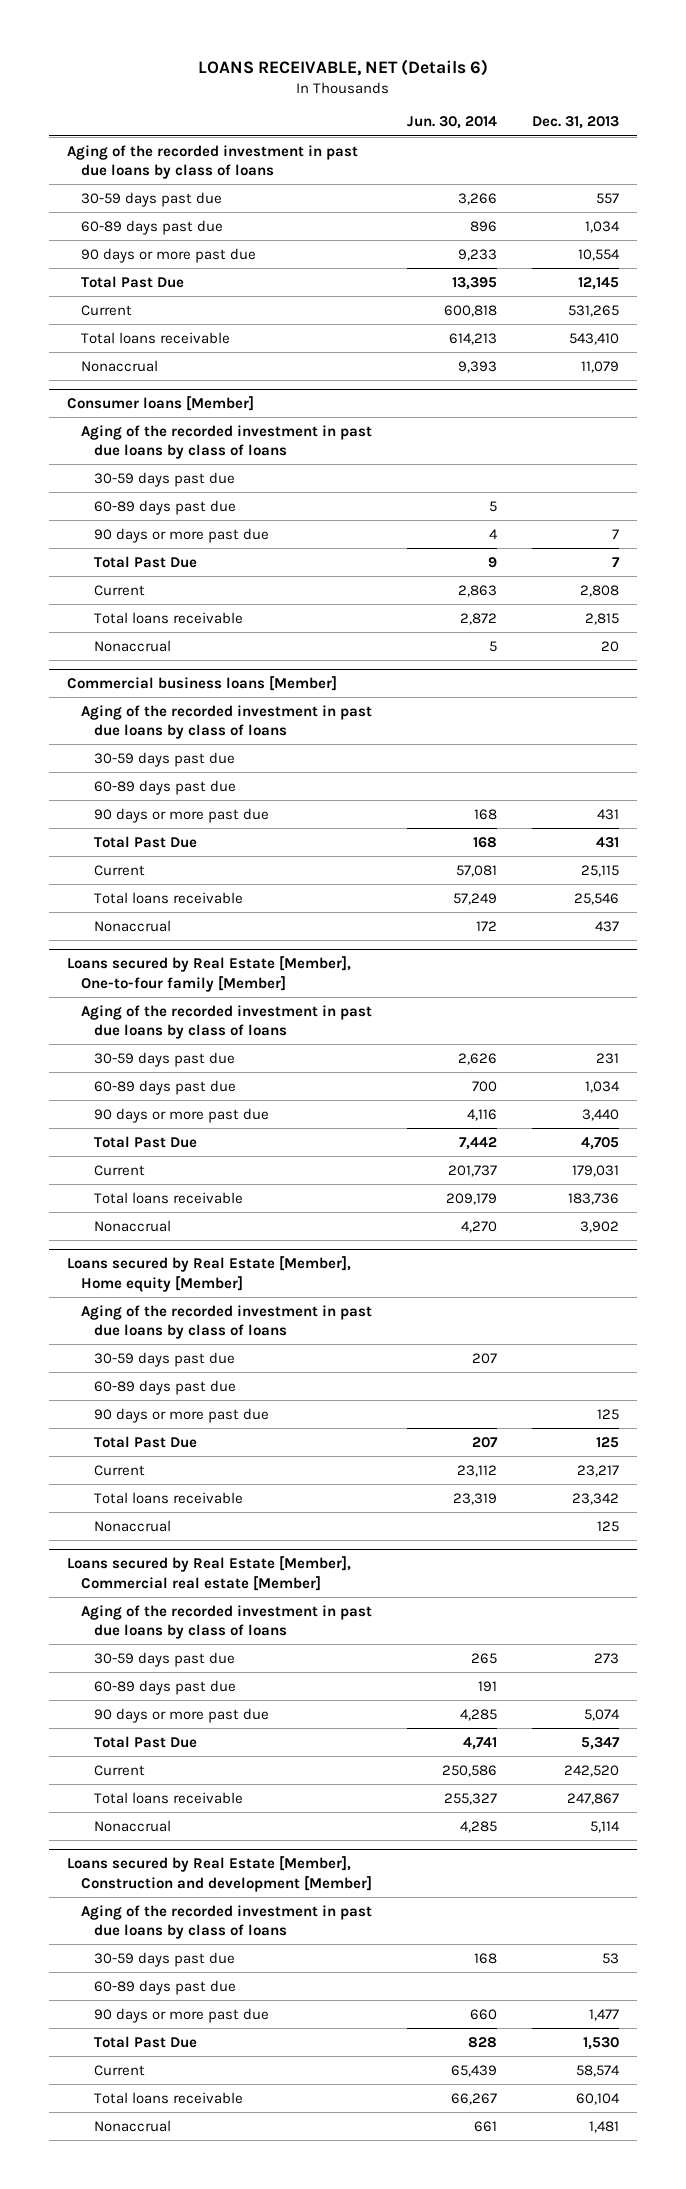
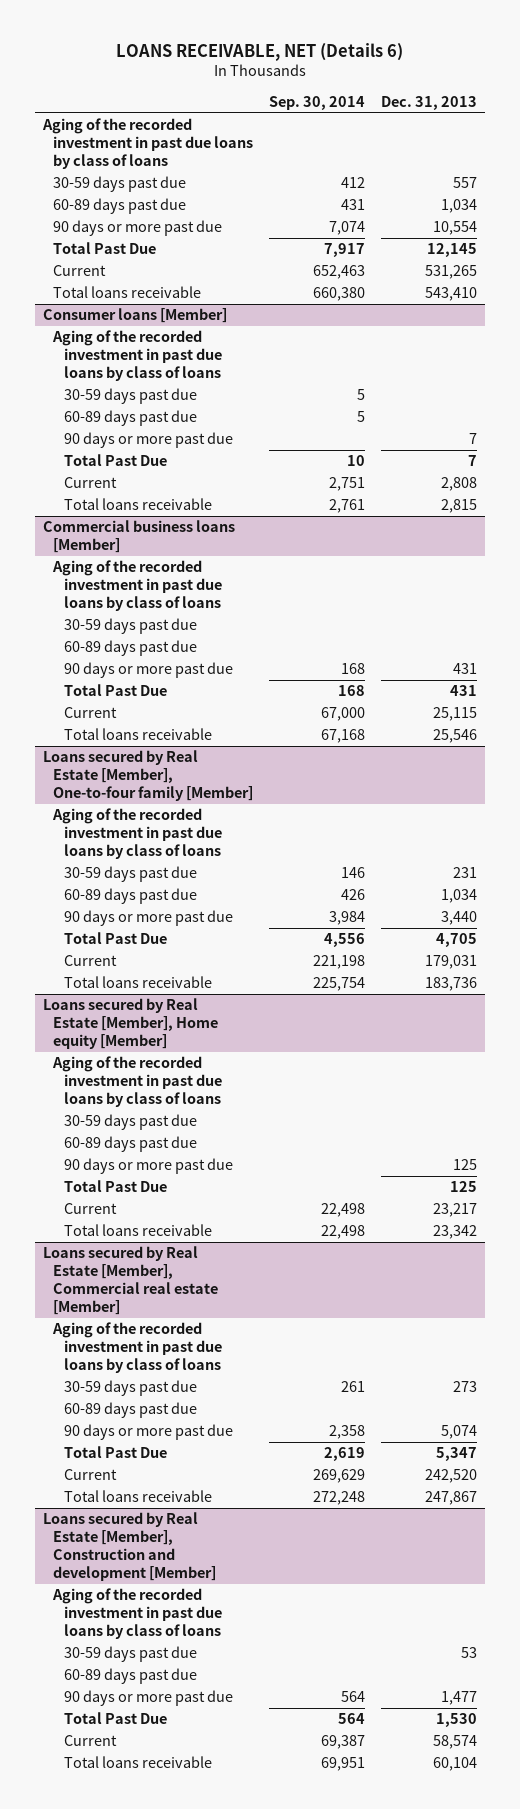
[406,116,497,130] Jun. 30, 2014 -> none
none -> [269,95,366,110] Sep. 30, 2014
[80,359,158,372] Nonaccrual -> none
[94,639,172,652] Nonaccrual -> none
[94,919,172,932] Nonaccrual -> none
[94,1219,172,1232] Nonaccrual -> none
[94,1519,172,1532] Nonaccrual -> none
[94,1819,172,1832] Nonaccrual -> none
[94,2119,172,2132] Nonaccrual -> none

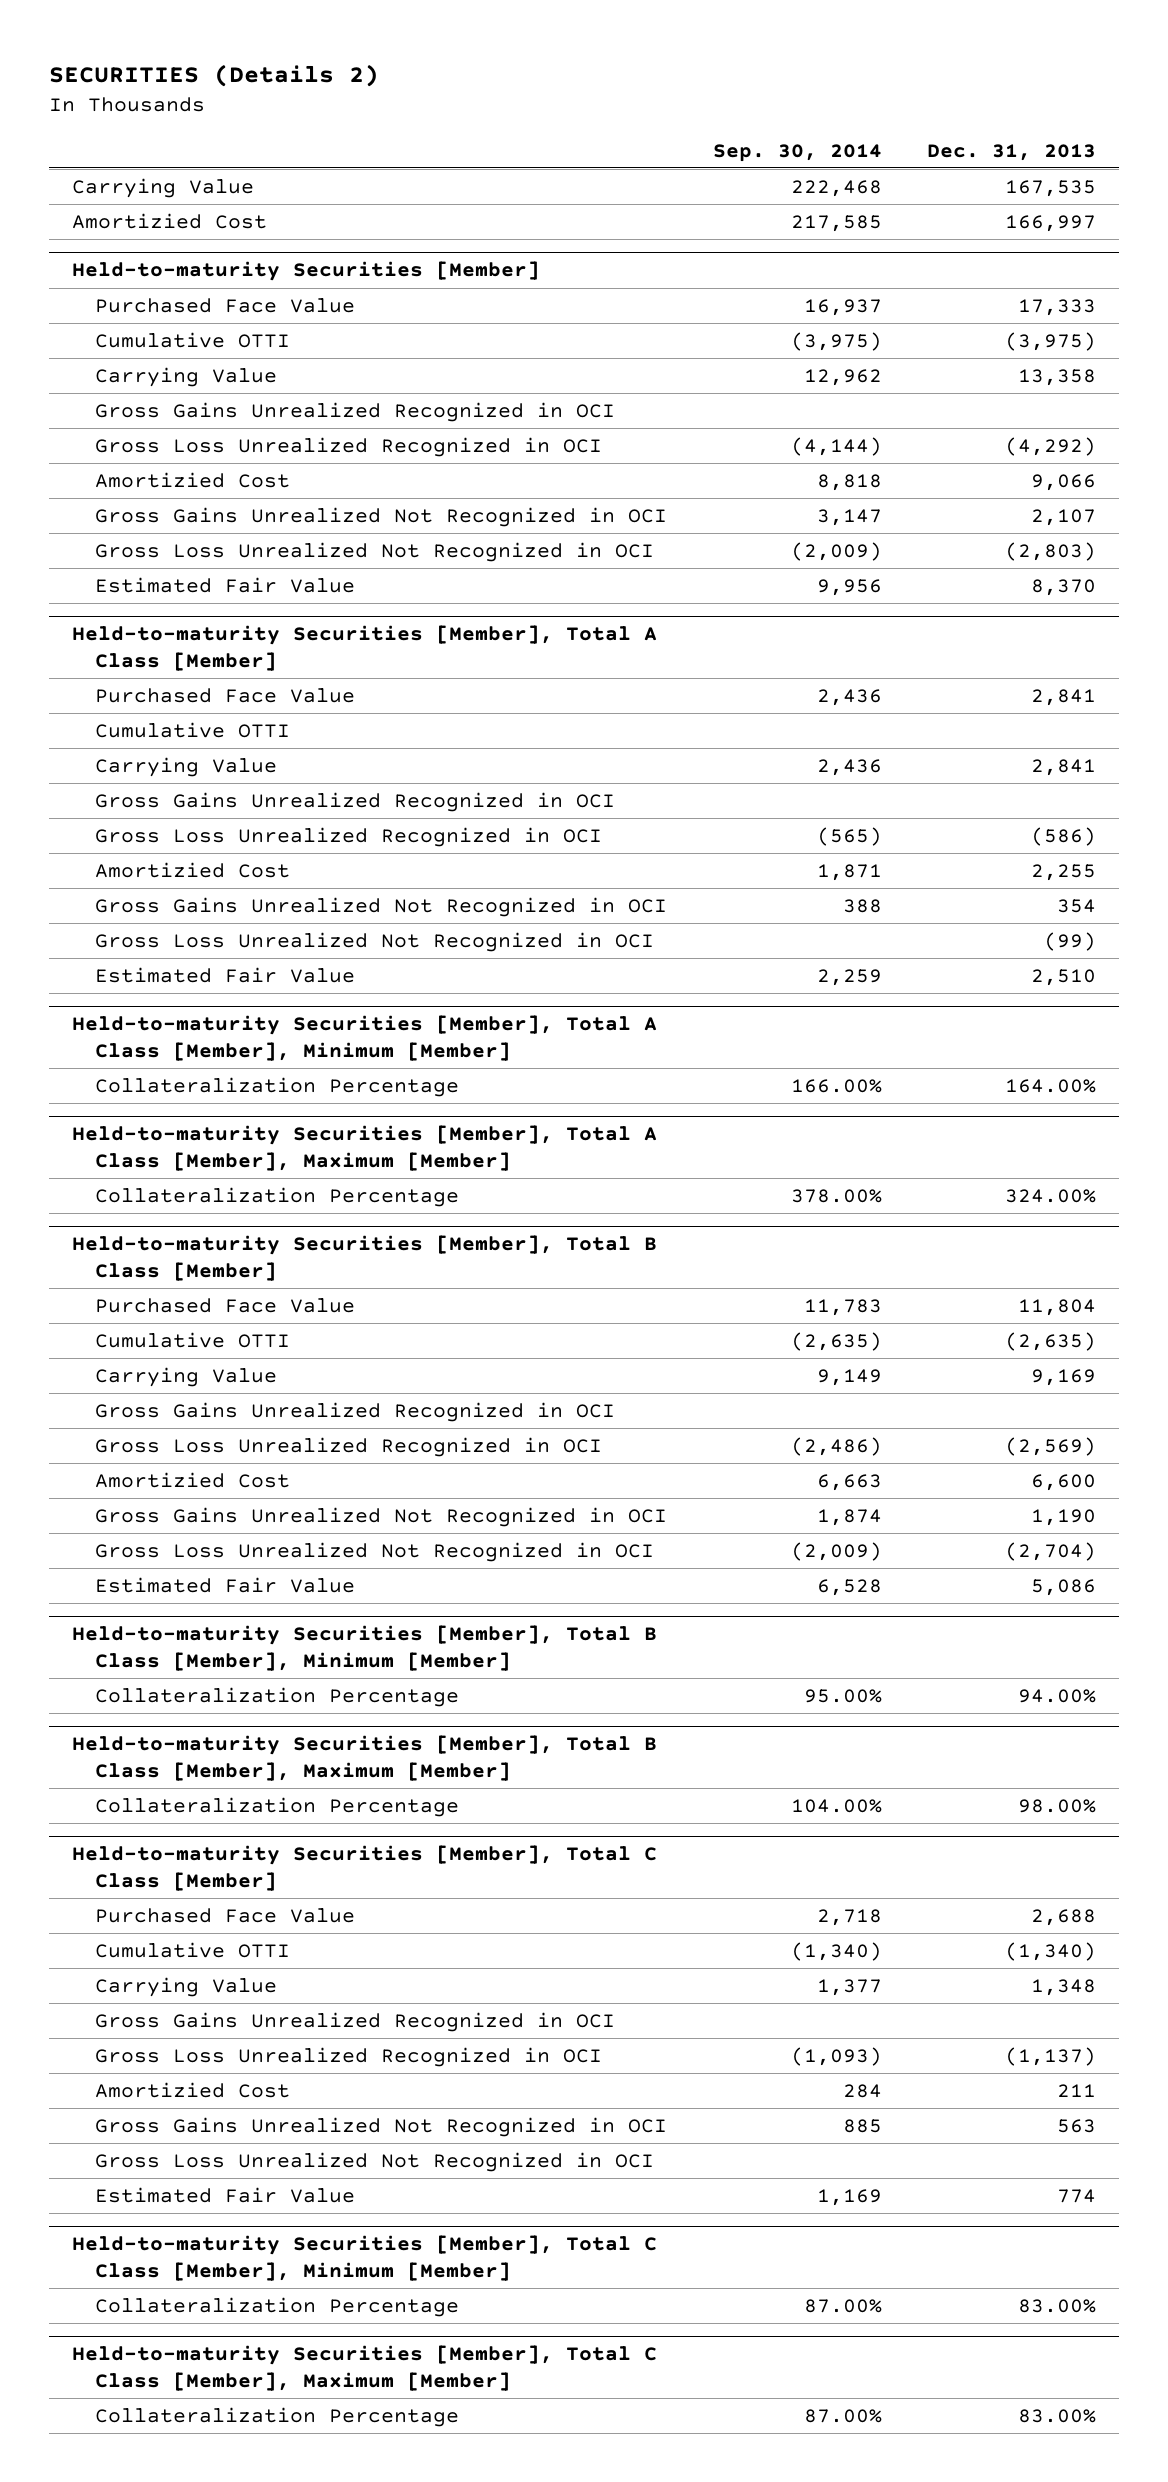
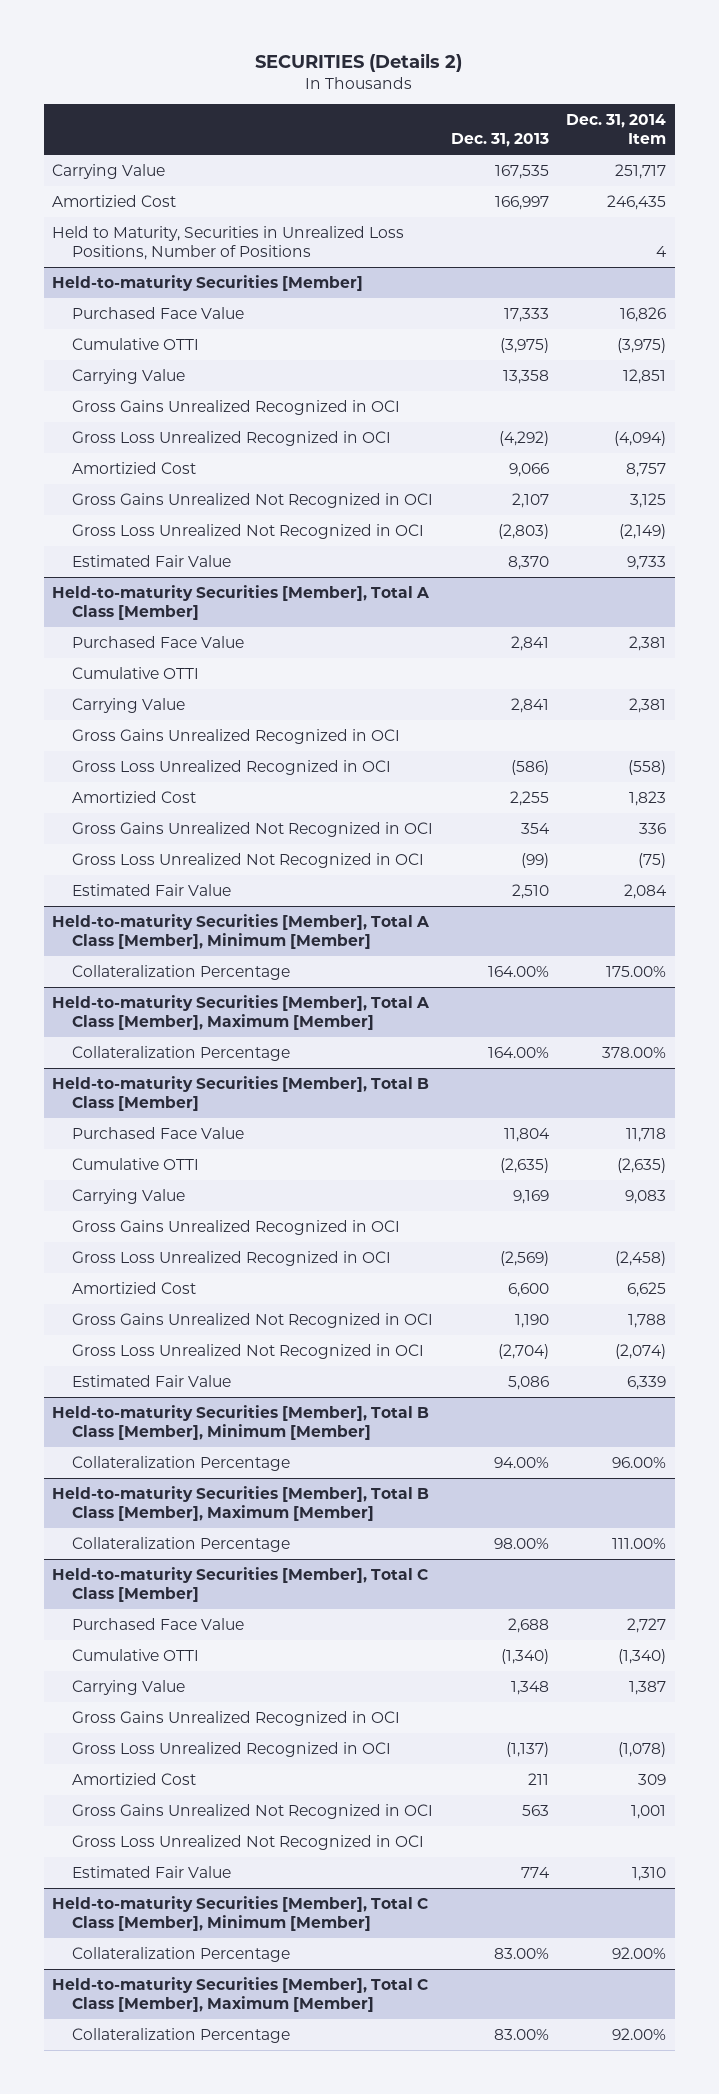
[712,143,882,162] Sep. 30, 2014 -> none
none -> [566,113,667,145] Dec. 31, 2014 Item
none -> [52,225,405,261] Held to Maturity, Securities in Unrealized Loss Positions, Number of Positions
[1005,1188,1097,1203] 324.00% -> [487,1046,549,1058] 164.00%

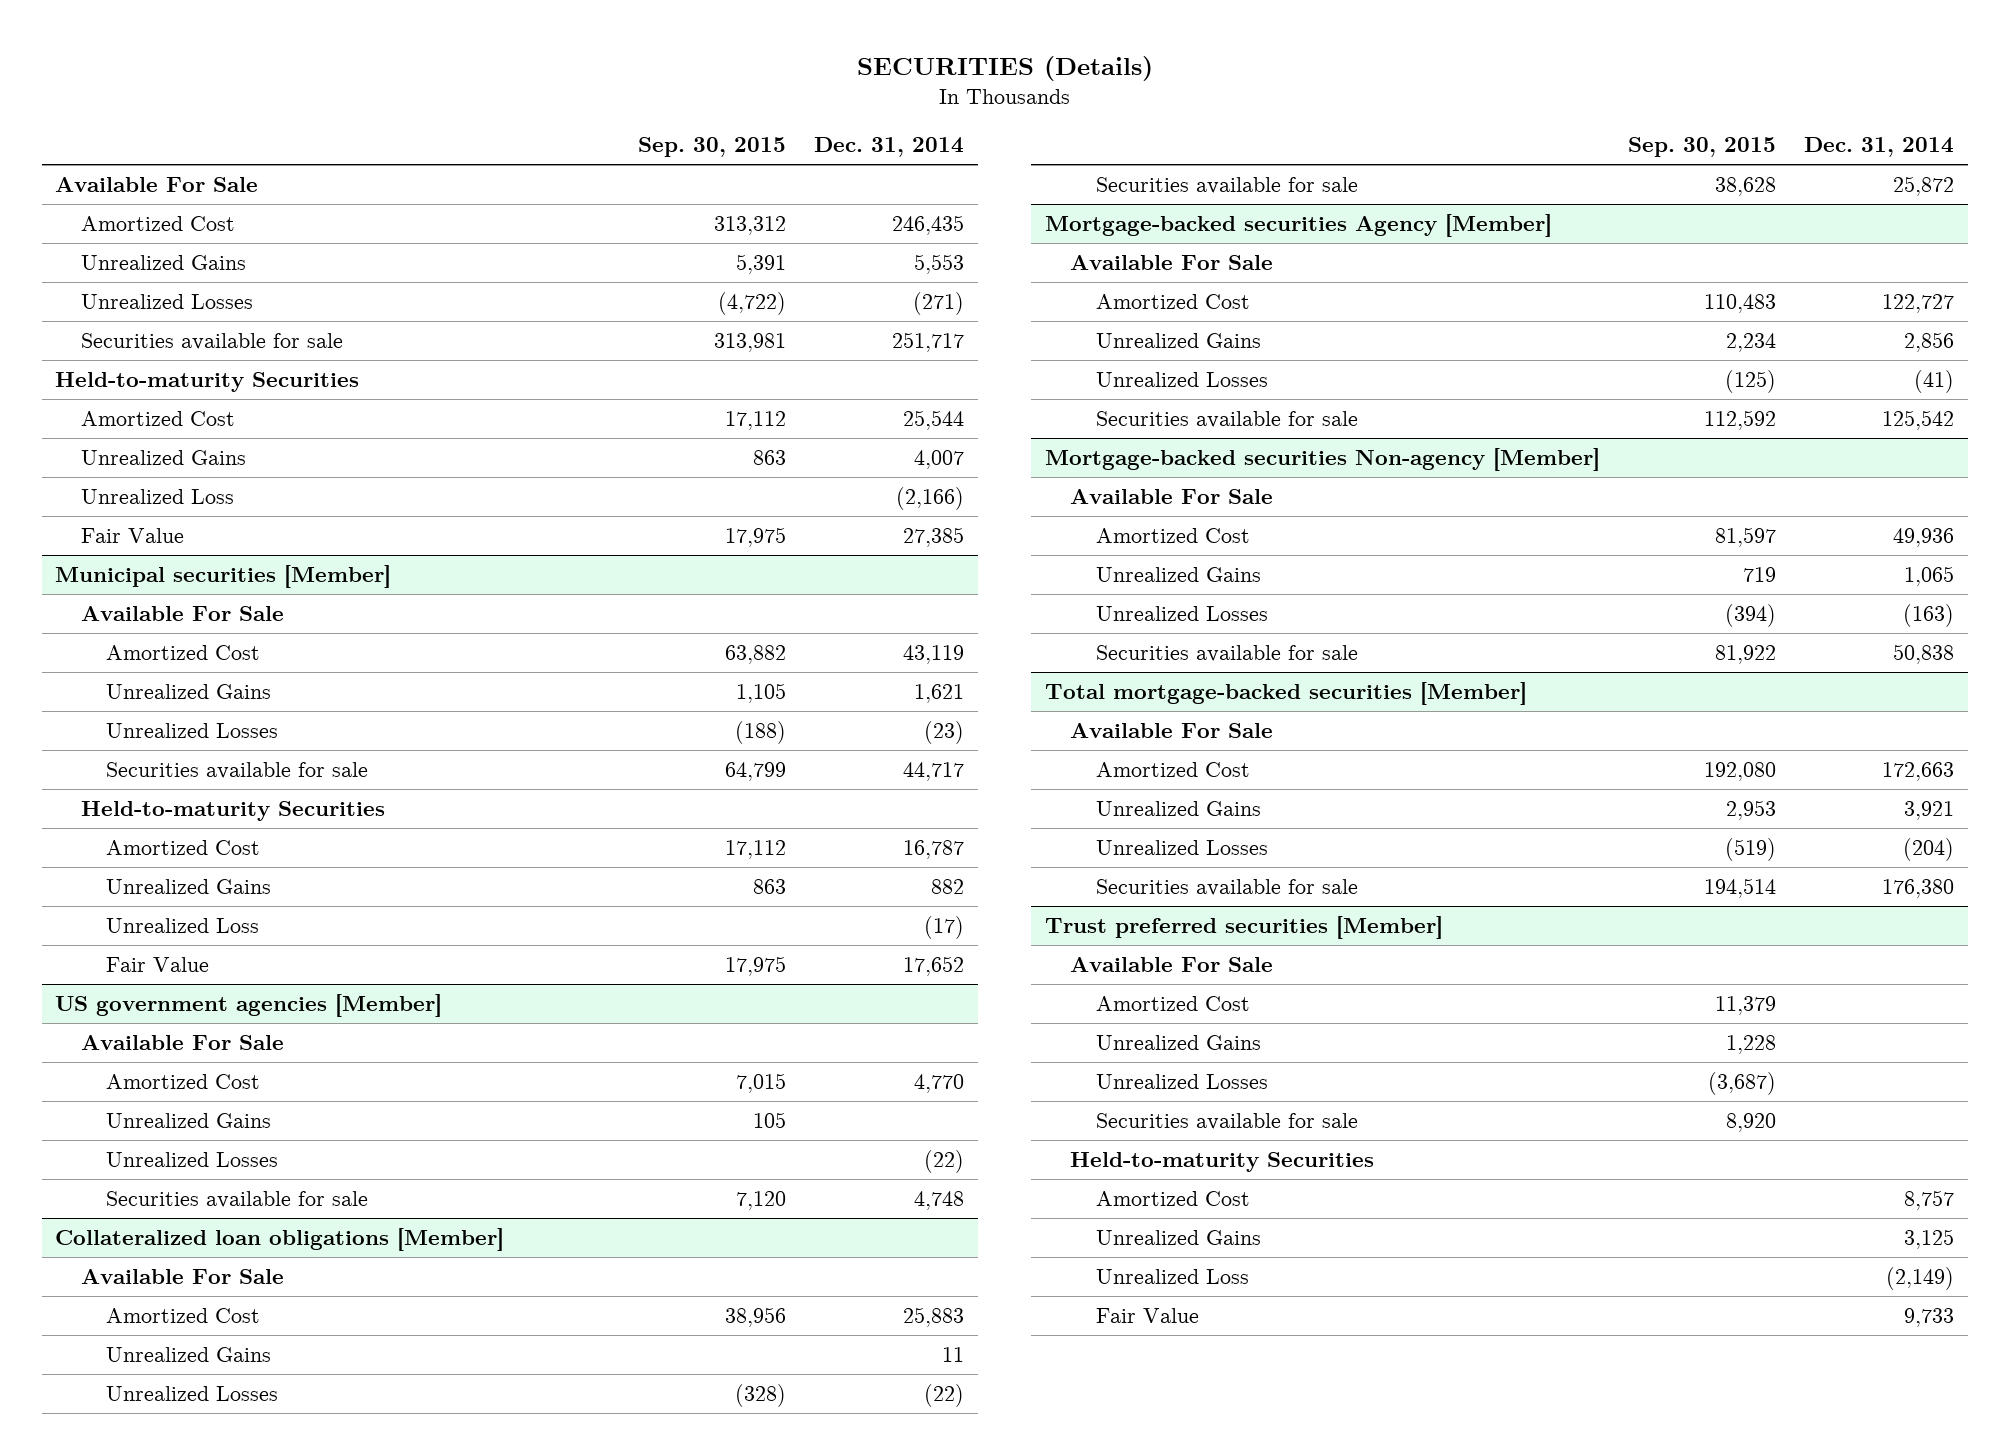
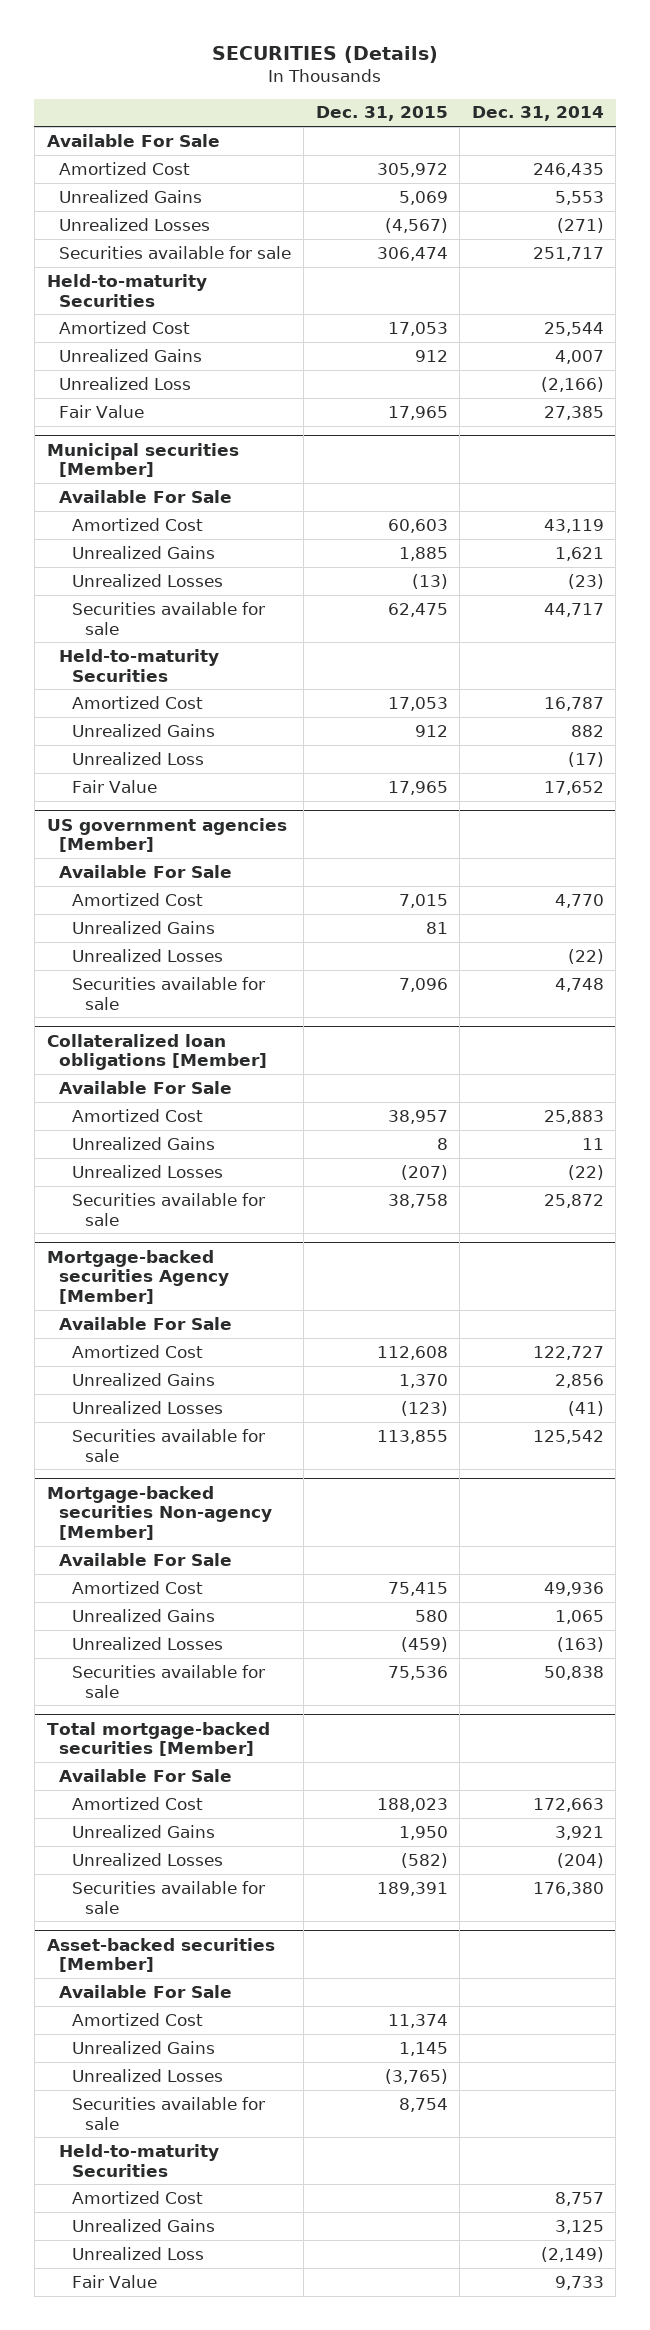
[638,137,787,158] Sep. 30, 2015 -> none
none -> [315,106,448,122] Dec. 31, 2015
[1045,915,1444,939] Trust preferred securities [Member] -> [46,1937,275,1973] Asset-backed securities [Member]

